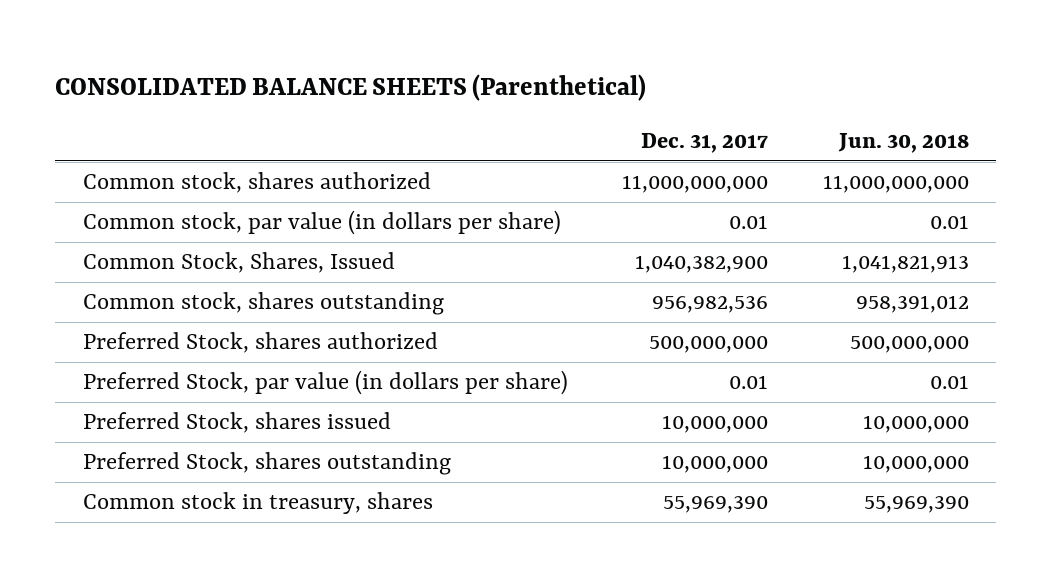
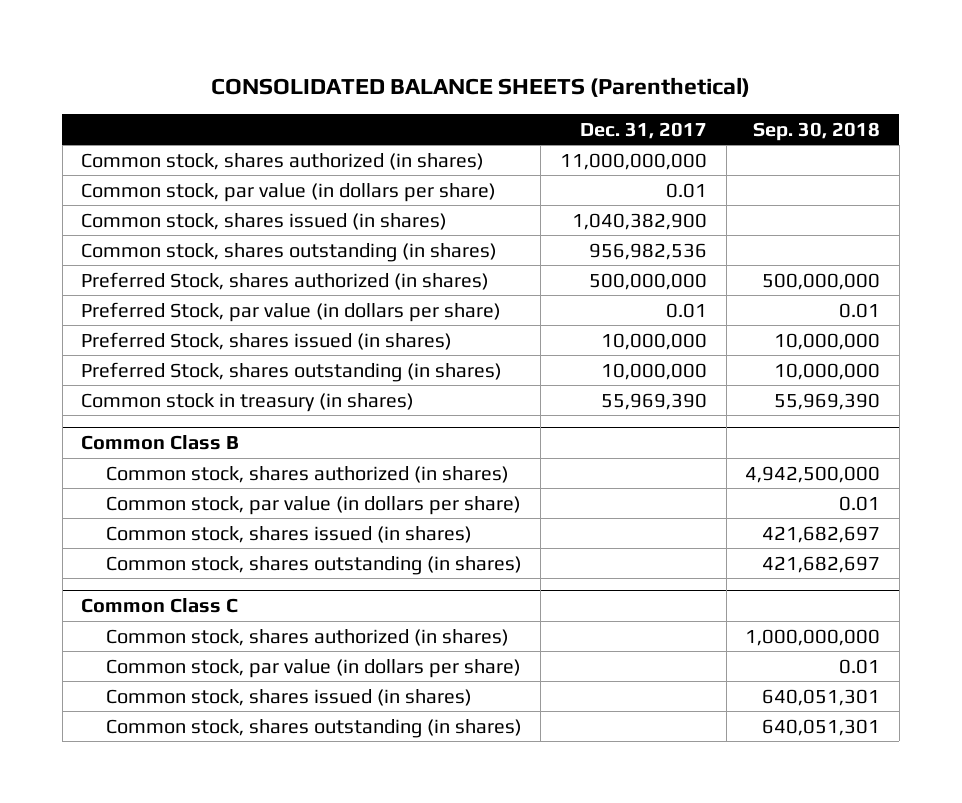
[837,132,969,153] Jun. 30, 2018 -> none
none -> [753,121,881,141] Sep. 30, 2018
[82,172,431,194] Common stock, shares authorized -> [81,152,485,170] Common stock, shares authorized (in shares)
[82,252,395,274] Common Stock, Shares, Issued -> [81,212,448,230] Common stock, shares issued (in shares)
[82,292,444,316] Common stock, shares outstanding -> [81,242,498,262] Common stock, shares outstanding (in shares)
[82,332,438,354] Preferred Stock, shares authorized -> [81,271,490,290] Preferred Stock, shares authorized (in shares)
[82,412,391,434] Preferred Stock, shares issued -> [81,331,453,350] Preferred Stock, shares issued (in shares)
[82,452,451,476] Preferred Stock, shares outstanding -> [81,361,503,382] Preferred Stock, shares outstanding (in shares)
[82,492,433,515] Common stock in treasury, shares -> [81,392,415,412] Common stock in treasury (in shares)
none -> [81,435,240,451] Common Class B
none -> [105,465,509,483] Common stock, shares authorized (in shares)
none -> [105,495,521,515] Common stock, par value (in dollars per share)
none -> [105,525,472,543] Common stock, shares issued (in shares)
none -> [105,555,522,575] Common stock, shares outstanding (in shares)
none -> [81,598,239,614] Common Class C
none -> [105,628,509,646] Common stock, shares authorized (in shares)
none -> [105,658,521,678] Common stock, par value (in dollars per share)
none -> [105,688,472,706] Common stock, shares issued (in shares)
none -> [105,718,522,738] Common stock, shares outstanding (in shares)

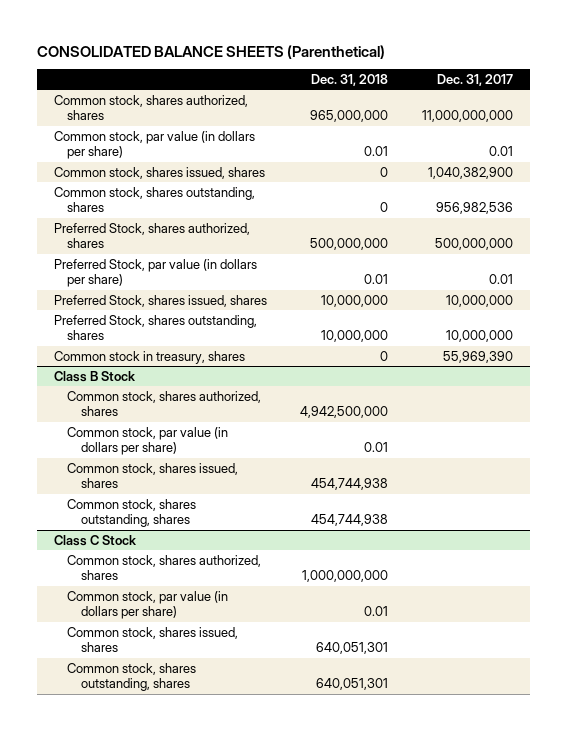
[753,121,881,141] Sep. 30, 2018 -> none
none -> [311,73,389,86] Dec. 31, 2018
[81,152,485,170] Common stock, shares authorized (in shares) -> [53,94,248,121] Common stock, shares authorized, shares
[81,212,448,230] Common stock, shares issued (in shares) -> [53,166,265,179] Common stock, shares issued, shares
[81,242,498,262] Common stock, shares outstanding (in shares) -> [53,186,255,213] Common stock, shares outstanding, shares
[81,271,490,290] Preferred Stock, shares authorized (in shares) -> [53,222,250,249] Preferred Stock, shares authorized, shares
[81,331,453,350] Preferred Stock, shares issued (in shares) -> [53,294,267,307] Preferred Stock, shares issued, shares
[81,361,503,382] Preferred Stock, shares outstanding (in shares) -> [53,314,257,341] Preferred Stock, shares outstanding, shares
[81,392,415,412] Common stock in treasury (in shares) -> [53,350,245,364] Common stock in treasury, shares
[81,435,240,451] Common Class B -> [53,370,136,382] Class B Stock
[105,465,509,483] Common stock, shares authorized (in shares) -> [67,390,262,417] Common stock, shares authorized, shares
[105,525,472,543] Common stock, shares issued (in shares) -> [67,462,239,489] Common stock, shares issued, shares
[105,555,522,575] Common stock, shares outstanding (in shares) -> [67,498,197,528] Common stock, shares outstanding, shares
[81,598,239,614] Common Class C -> [53,534,137,546] Class C Stock
[105,628,509,646] Common stock, shares authorized (in shares) -> [67,554,262,581] Common stock, shares authorized, shares
[105,688,472,706] Common stock, shares issued (in shares) -> [67,626,239,653] Common stock, shares issued, shares
[105,718,522,738] Common stock, shares outstanding (in shares) -> [67,662,197,692] Common stock, shares outstanding, shares

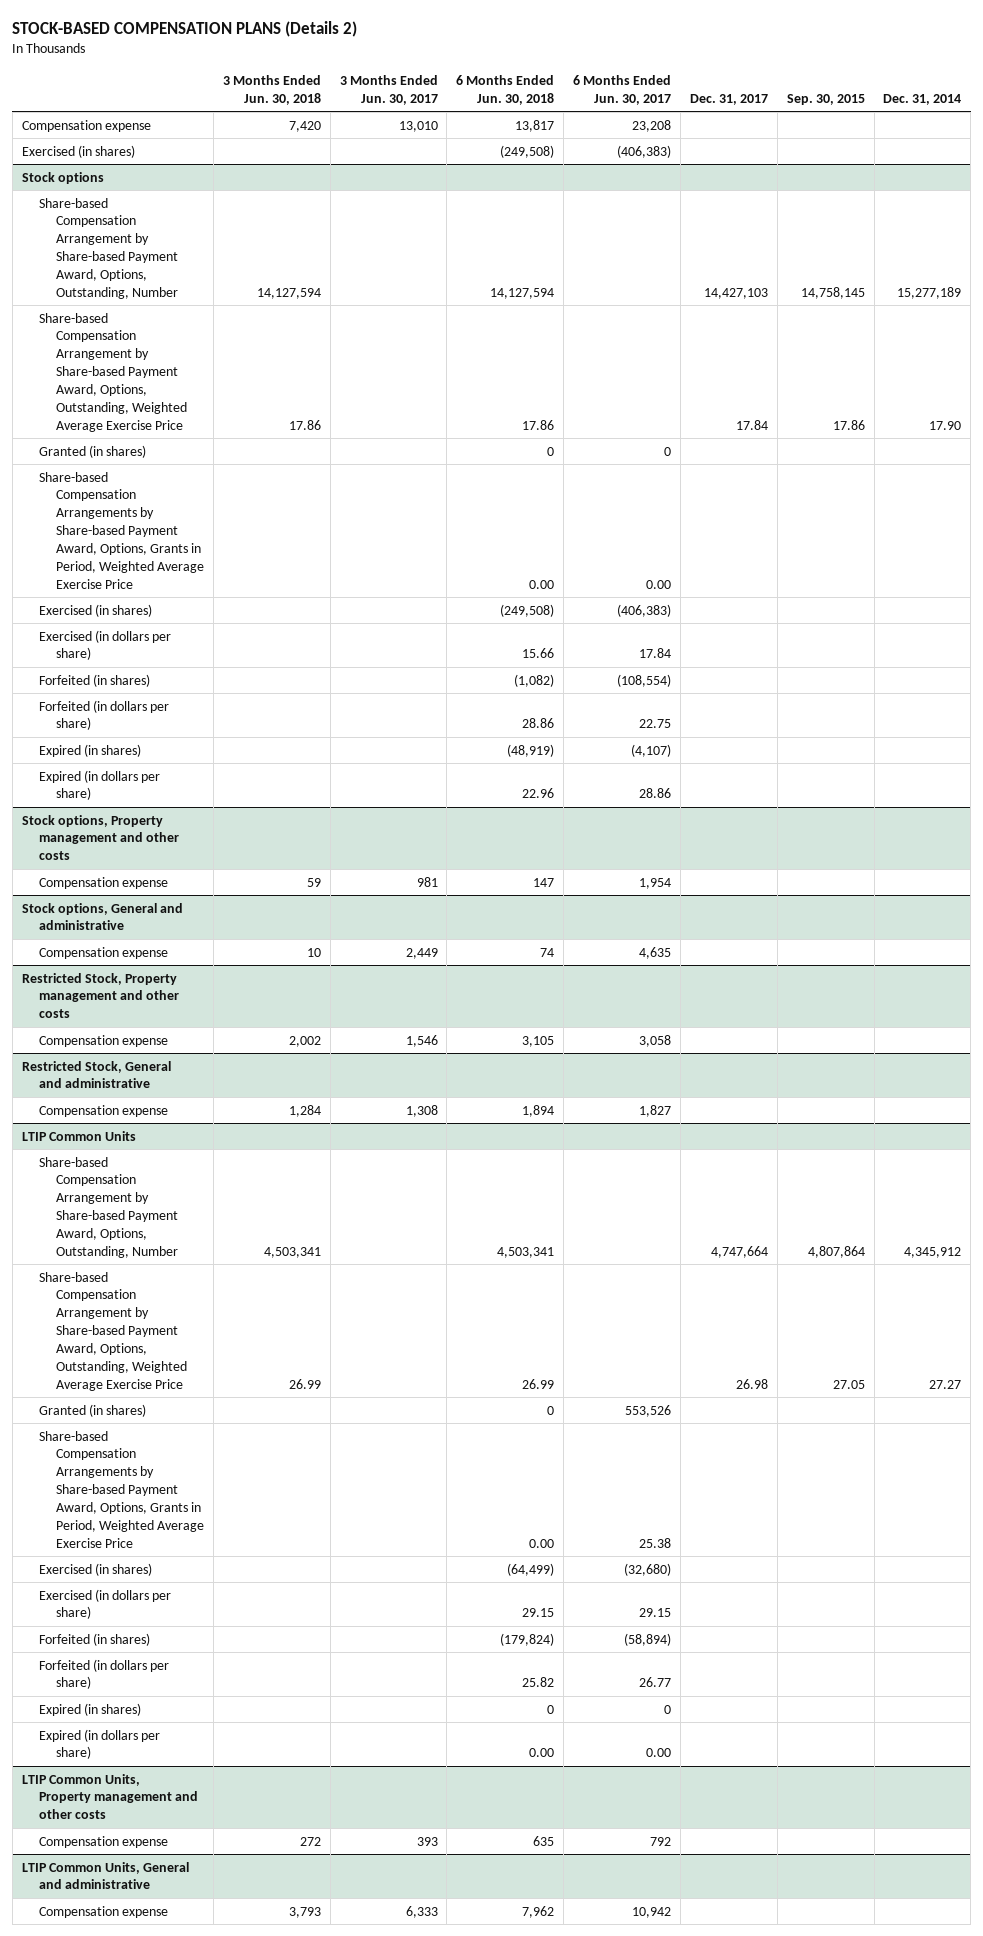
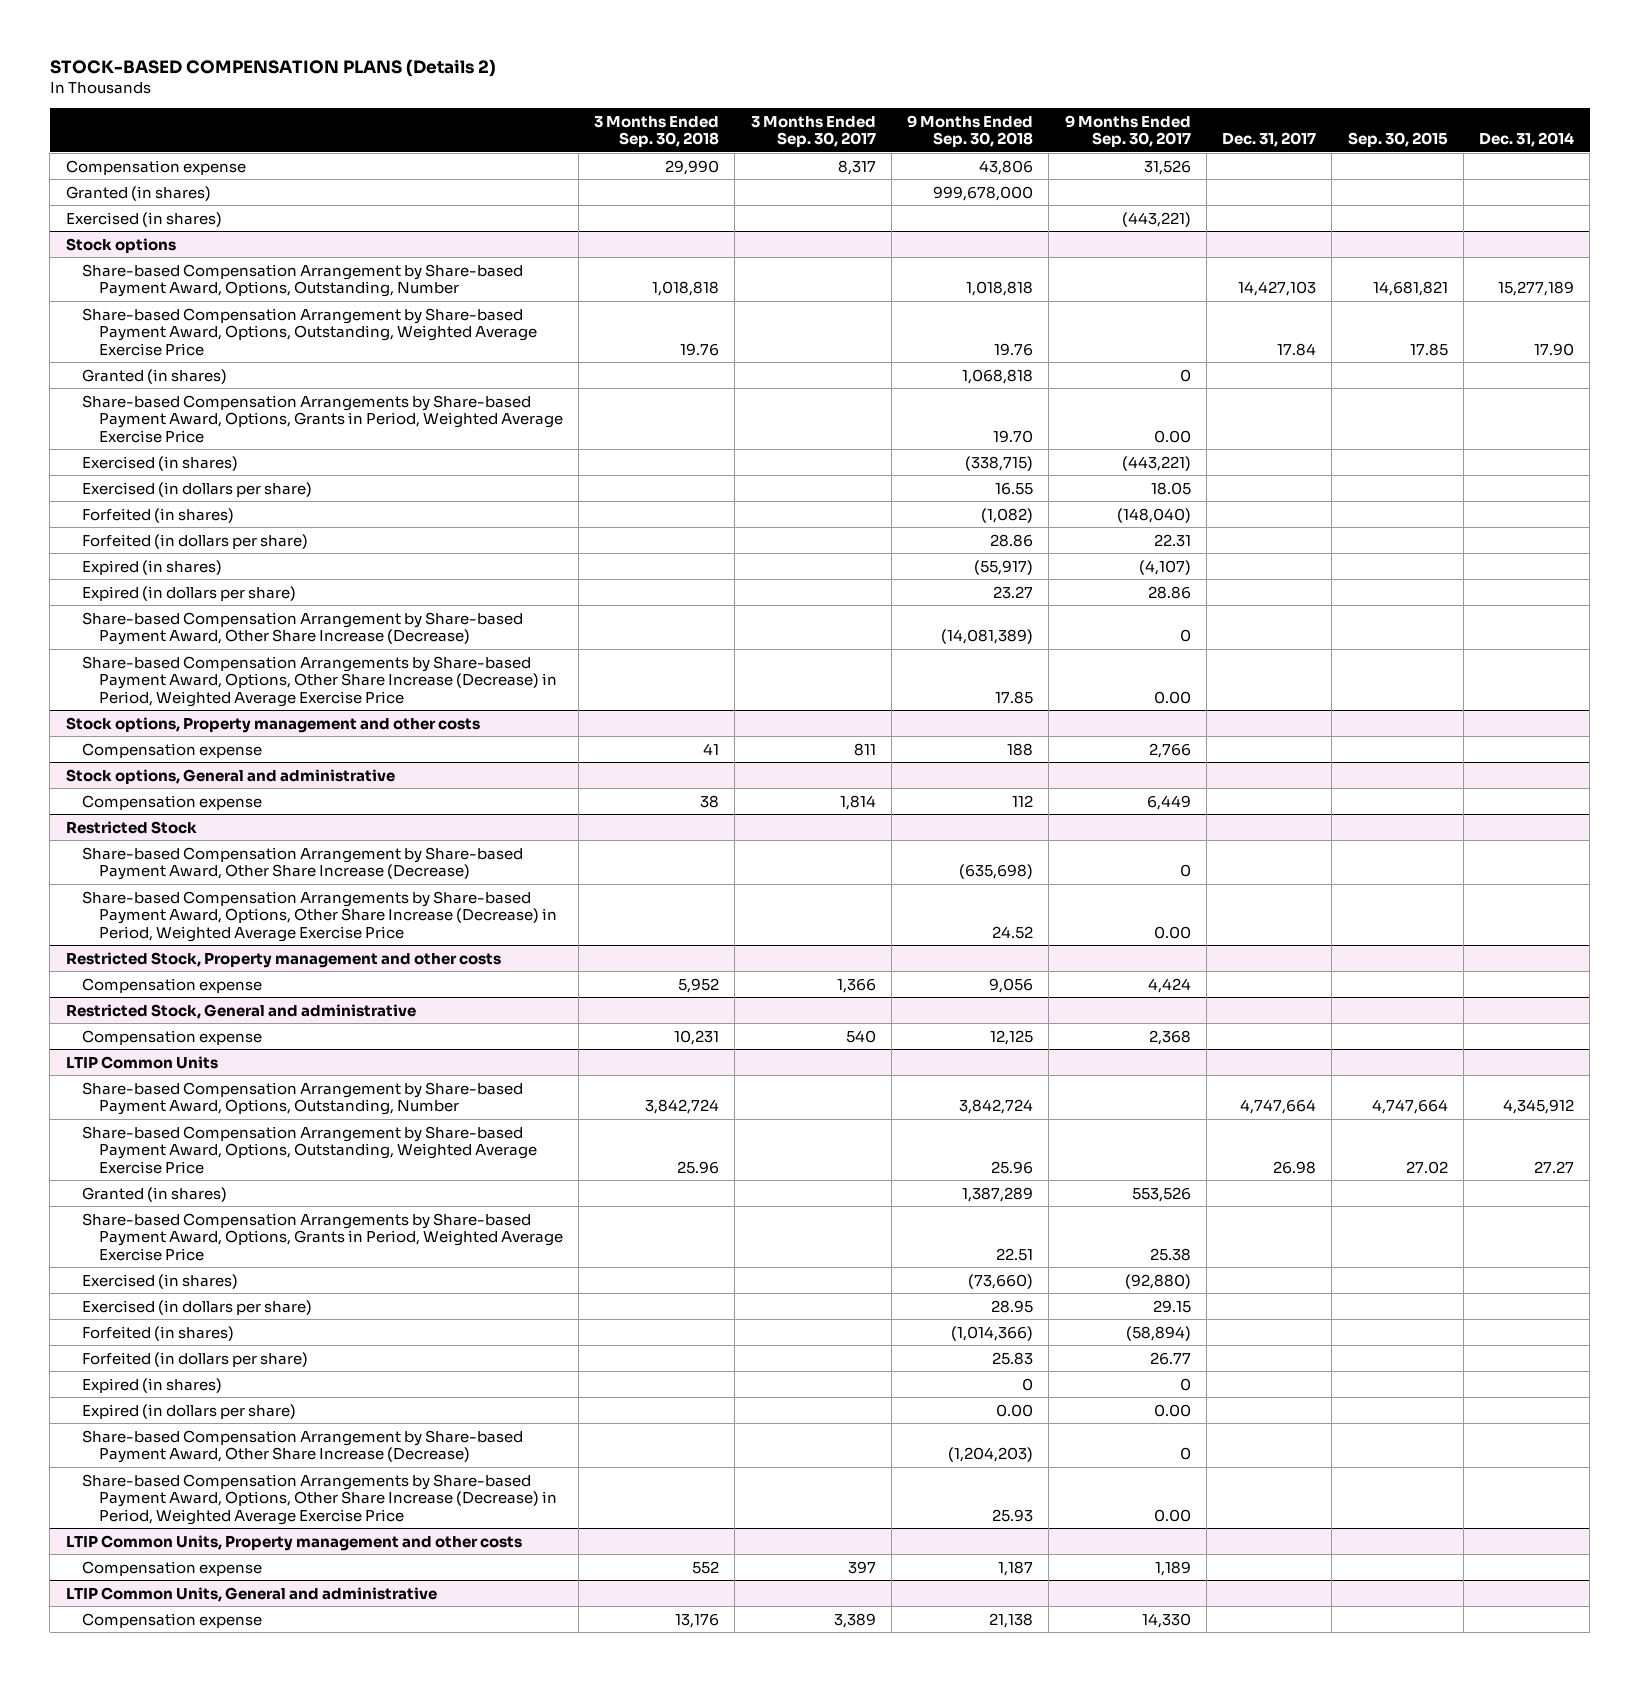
[222,75,321,105] 3 Months Ended Jun. 30, 2018 -> none
[339,75,438,105] 3 Months Ended Jun. 30, 2017 -> none
[456,75,555,105] 6 Months Ended Jun. 30, 2018 -> none
[573,75,672,105] 6 Months Ended Jun. 30, 2017 -> none
none -> [594,115,720,148] 3 Months Ended Sep. 30, 2018
none -> [750,115,876,148] 3 Months Ended Sep. 30, 2017
none -> [907,114,1034,148] 9 Months Ended Sep. 30, 2018
none -> [1064,114,1191,148] 9 Months Ended Sep. 30, 2017
none -> [65,185,211,201] Granted (in shares)
[800,286,865,299] 14,758,145 -> [1372,281,1448,297] 14,681,821
[832,419,865,430] 17.86 -> [1409,342,1448,356] 17.85
none -> [82,611,524,646] Share-based Compensation Arrangement by Share-based Payment Award, Other Share Increase (Decrease)
none -> [82,655,557,707] Share-based Compensation Arrangements by Share-based Payment Award, Options, Other Share Increase (Decrease) in Period, Weighted Average Exercise Price
none -> [65,820,197,834] Restricted Stock
none -> [82,846,524,881] Share-based Compensation Arrangement by Share-based Payment Award, Other Share Increase (Decrease)
none -> [82,890,557,942] Share-based Compensation Arrangements by Share-based Payment Award, Options, Other Share Increase (Decrease) in Period, Weighted Average Exercise Price
[807,1245,865,1258] 4,807,864 -> [1371,1099,1448,1115] 4,747,664
[832,1379,865,1389] 27.05 -> [1405,1160,1448,1174] 27.02
none -> [82,1429,524,1464] Share-based Compensation Arrangement by Share-based Payment Award, Other Share Increase (Decrease)
none -> [82,1473,557,1525] Share-based Compensation Arrangements by Share-based Payment Award, Options, Other Share Increase (Decrease) in Period, Weighted Average Exercise Price

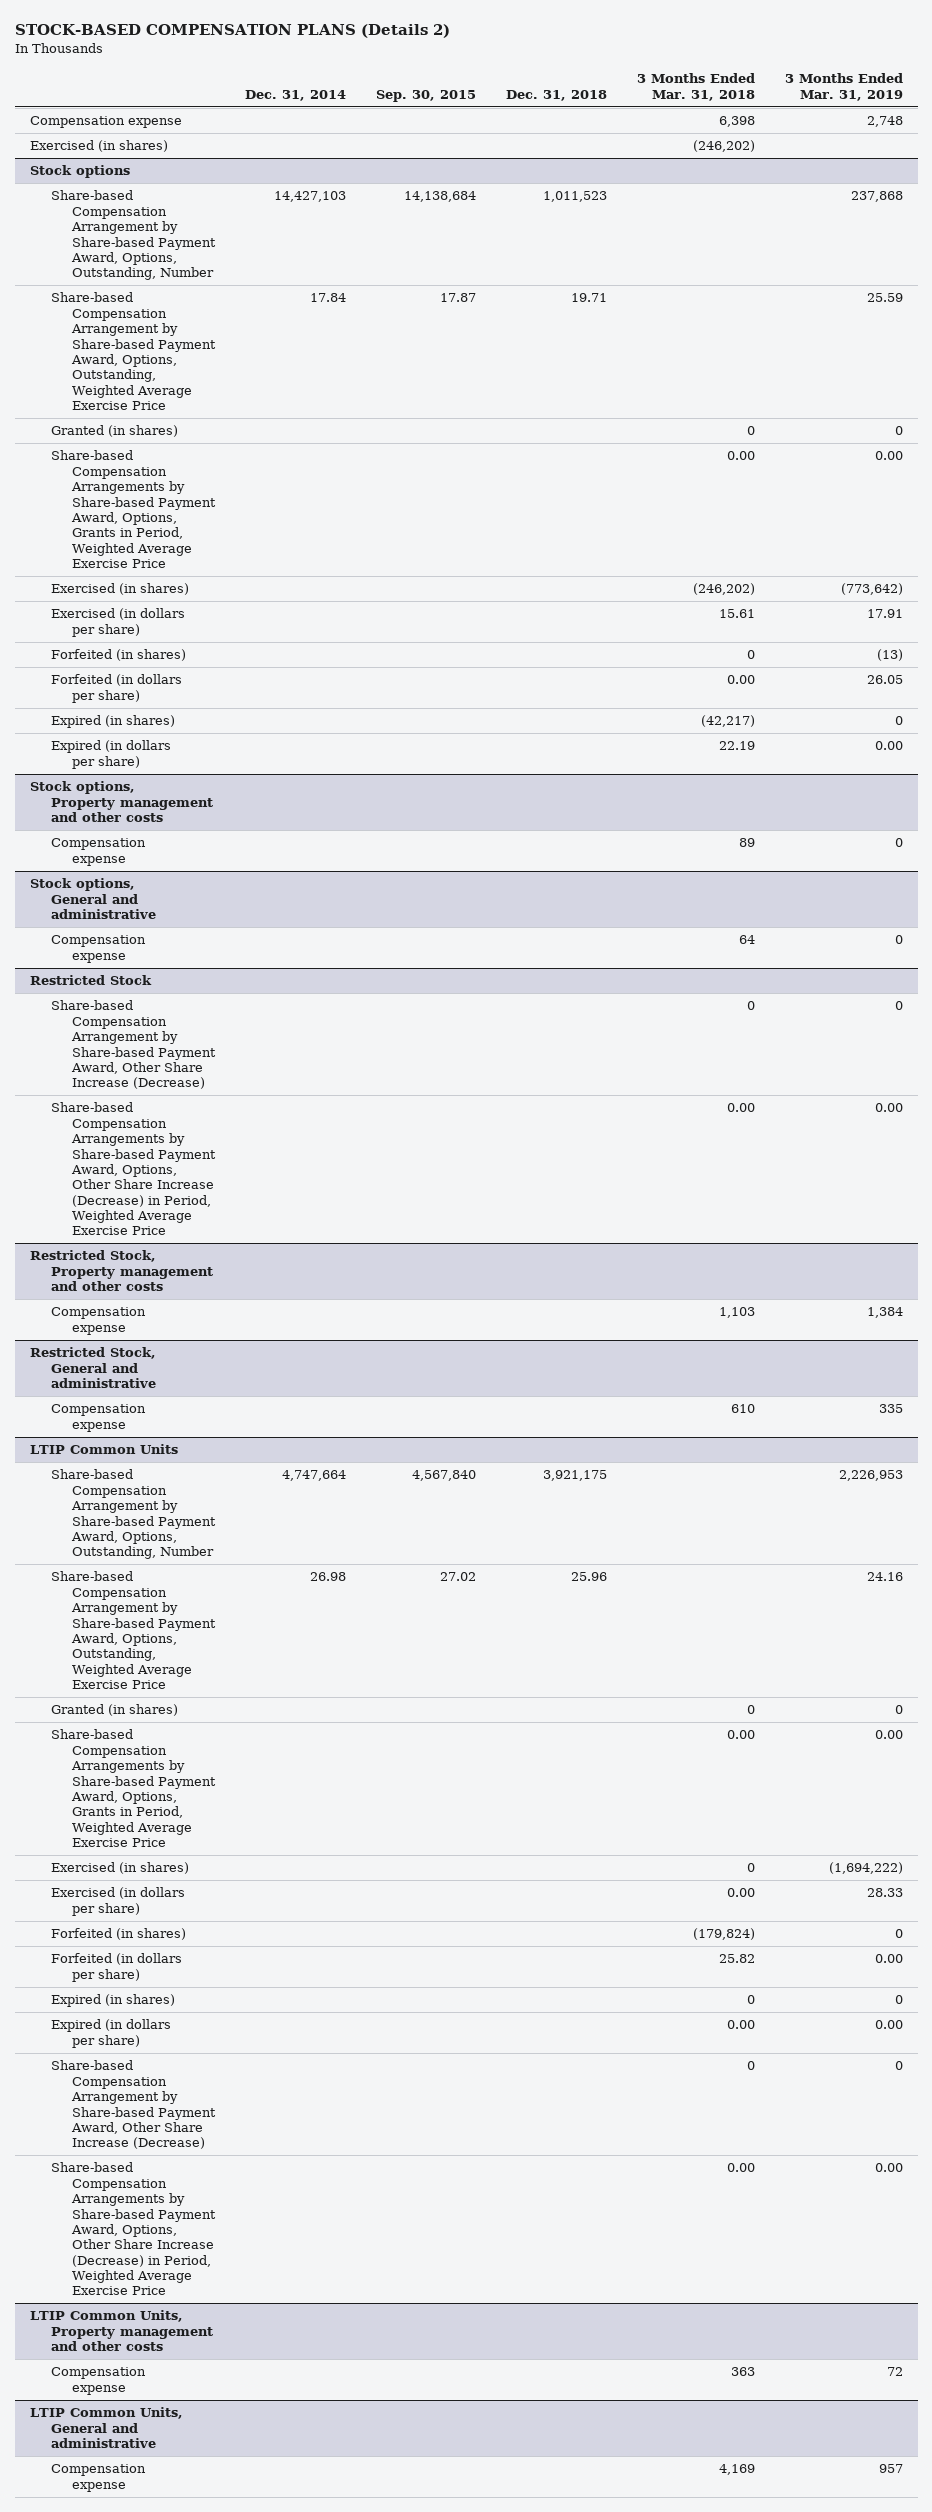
[594,115,720,148] 3 Months Ended Sep. 30, 2018 -> none
[750,115,876,148] 3 Months Ended Sep. 30, 2017 -> none
[907,114,1034,148] 9 Months Ended Sep. 30, 2018 -> none
[1064,114,1191,148] 9 Months Ended Sep. 30, 2017 -> none
[1222,132,1317,148] Dec. 31, 2017 -> none
none -> [505,89,607,101] Dec. 31, 2018
none -> [636,73,755,101] 3 Months Ended Mar. 31, 2018
none -> [784,73,903,101] 3 Months Ended Mar. 31, 2019
[65,185,211,201] Granted (in shares) -> none
[1372,281,1448,297] 14,681,821 -> [403,191,476,203] 14,138,684
[1497,281,1574,297] 15,277,189 -> [273,191,346,203] 14,427,103
[1409,342,1448,356] 17.85 -> [439,293,476,303] 17.87
[1533,342,1574,356] 17.90 -> [309,293,346,303] 17.84
[82,611,524,646] Share-based Compensation Arrangement by Share-based Payment Award, Other Share Increase (Decrease) -> none
[82,655,557,707] Share-based Compensation Arrangements by Share-based Payment Award, Options, Other Share Increase (Decrease) in Period, Weighted Average Exercise Price -> none
[1371,1099,1448,1115] 4,747,664 -> [411,1470,476,1482] 4,567,840
[1502,1099,1574,1115] 4,345,912 -> [281,1470,346,1482] 4,747,664
[1533,1160,1574,1173] 27.27 -> [309,1572,346,1582] 26.98

